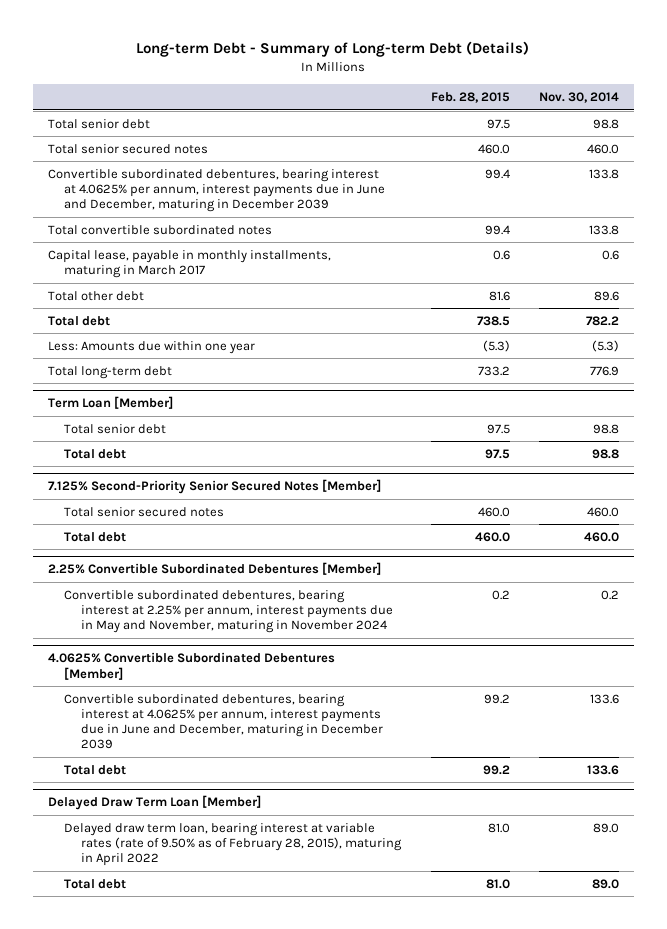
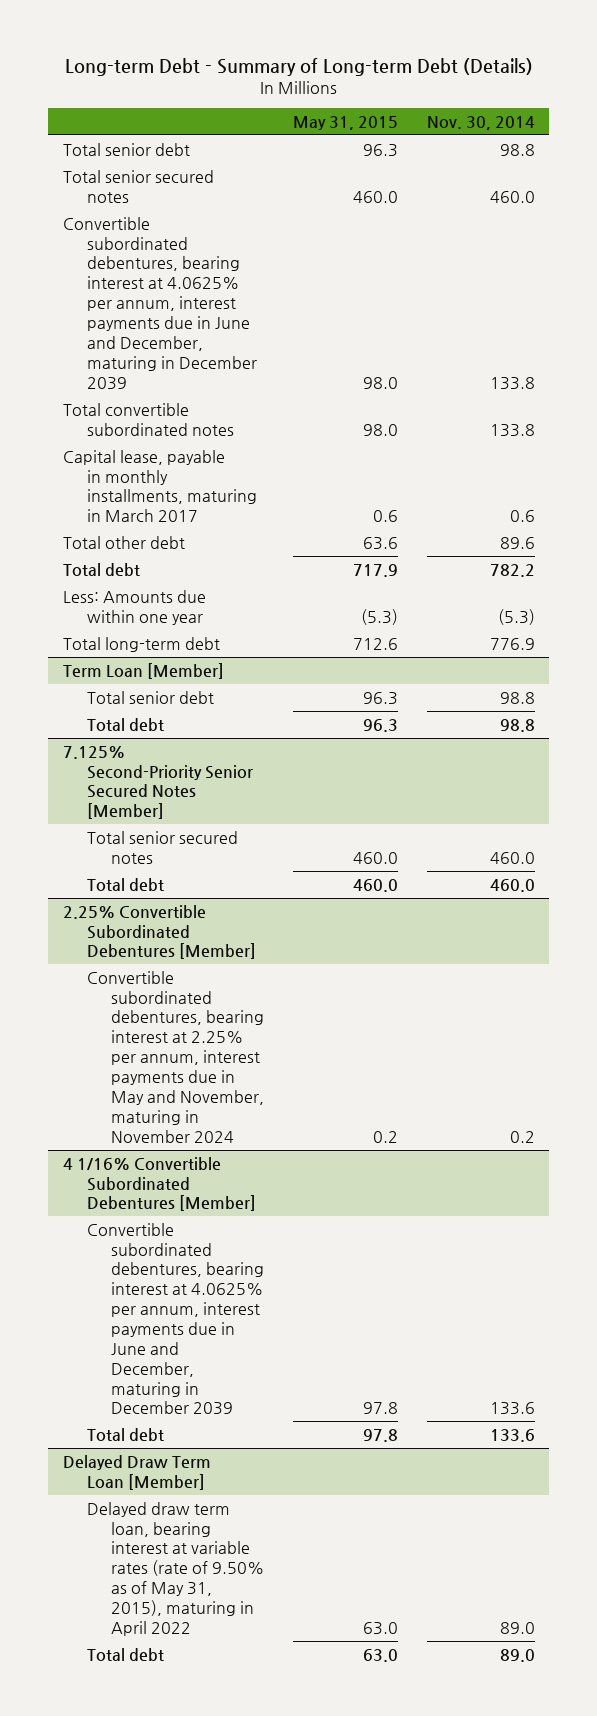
[430,91,510,103] Feb. 28, 2015 -> none
none -> [292,115,398,130] May 31, 2015
[47,652,335,680] 4.0625% Convertible Subordinated Debentures [Member] -> [62,1156,256,1212] 4 1/16% Convertible Subordinated Debentures [Member]
[64,822,403,867] Delayed draw term loan, bearing interest at variable rates (rate of 9.50% as of February 28, 2015), maturing in April 2022 -> [86,1501,264,1636] Delayed draw term loan, bearing interest at variable rates (rate of 9.50% as of May 31, 2015), maturing in April 2022

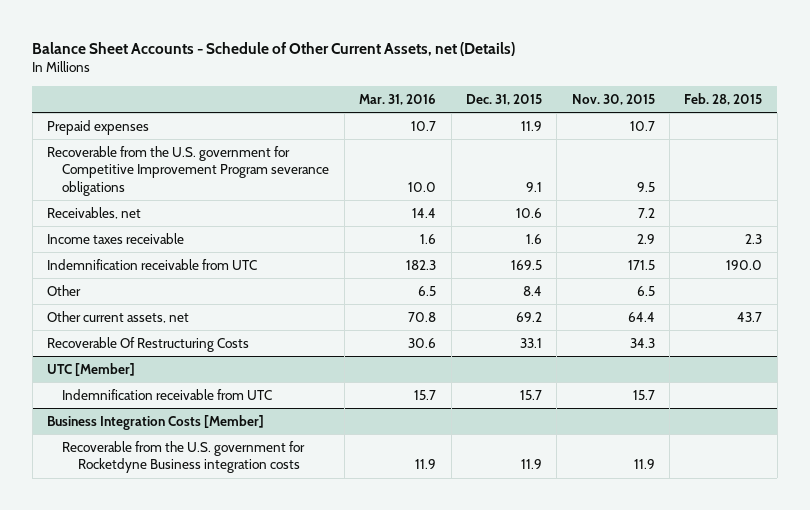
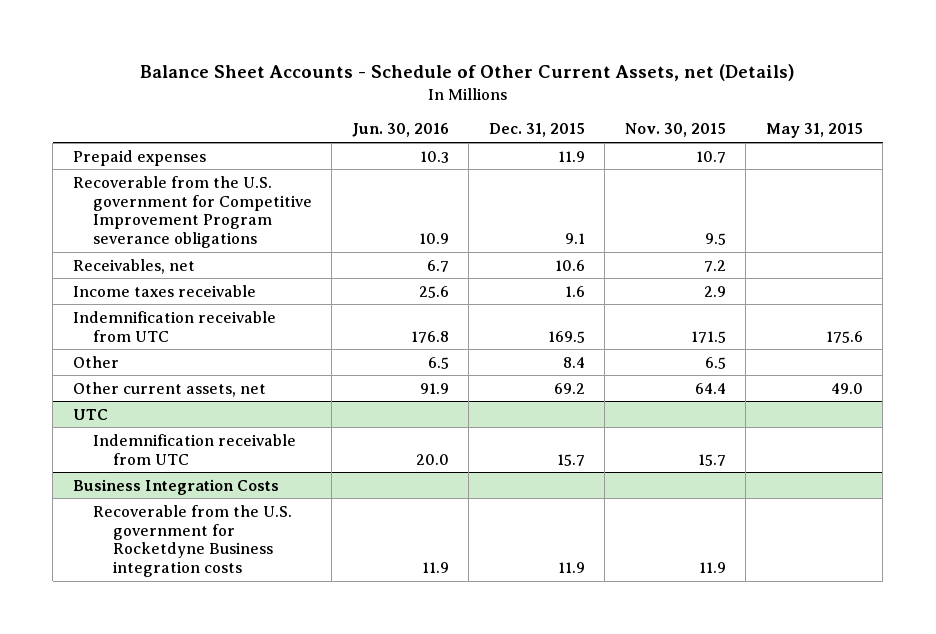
[359,93,437,105] Mar. 31, 2016 -> none
[684,92,763,105] Feb. 28, 2015 -> none
none -> [351,123,449,138] Jun. 30, 2016
none -> [765,123,863,139] May 31, 2015
[47,336,250,352] Recoverable Of Restructuring Costs -> none
[47,362,136,376] UTC [Member] -> [72,408,108,420] UTC
[47,414,265,430] Business Integration Costs [Member] -> [72,478,279,495] Business Integration Costs

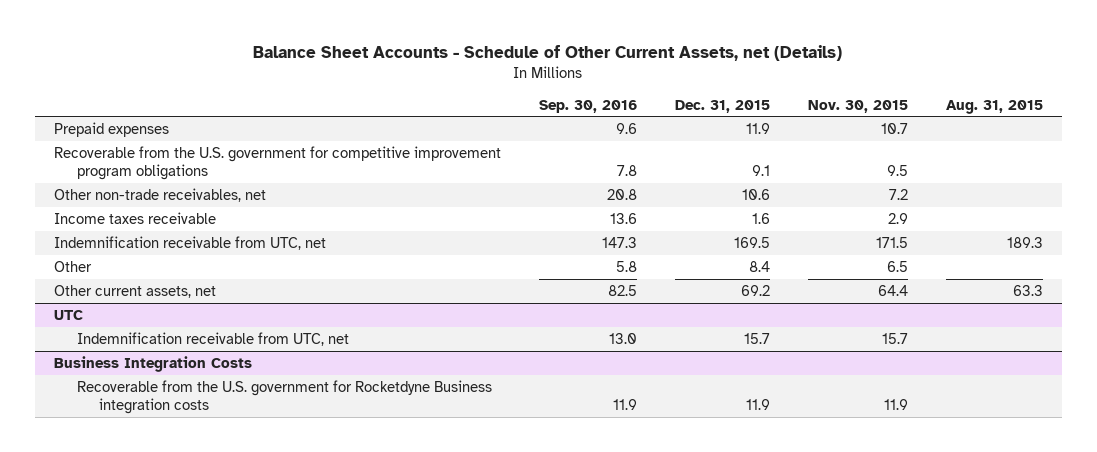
[351,123,449,138] Jun. 30, 2016 -> none
[765,123,863,139] May 31, 2015 -> none
none -> [539,99,638,113] Sep. 30, 2016
none -> [945,99,1043,114] Aug. 31, 2015
[72,175,312,249] Recoverable from the U.S. government for Competitive Improvement Program severance obligations -> [54,145,502,181] Recoverable from the U.S. government for competitive improvement program obligations
[72,258,195,274] Receivables, net -> [54,187,267,202] Other non-trade receivables, net
[72,310,276,342] Indemnification receivable from UTC -> [54,235,327,250] Indemnification receivable from UTC, net
[92,433,296,465] Indemnification receivable from UTC -> [76,331,349,346] Indemnification receivable from UTC, net

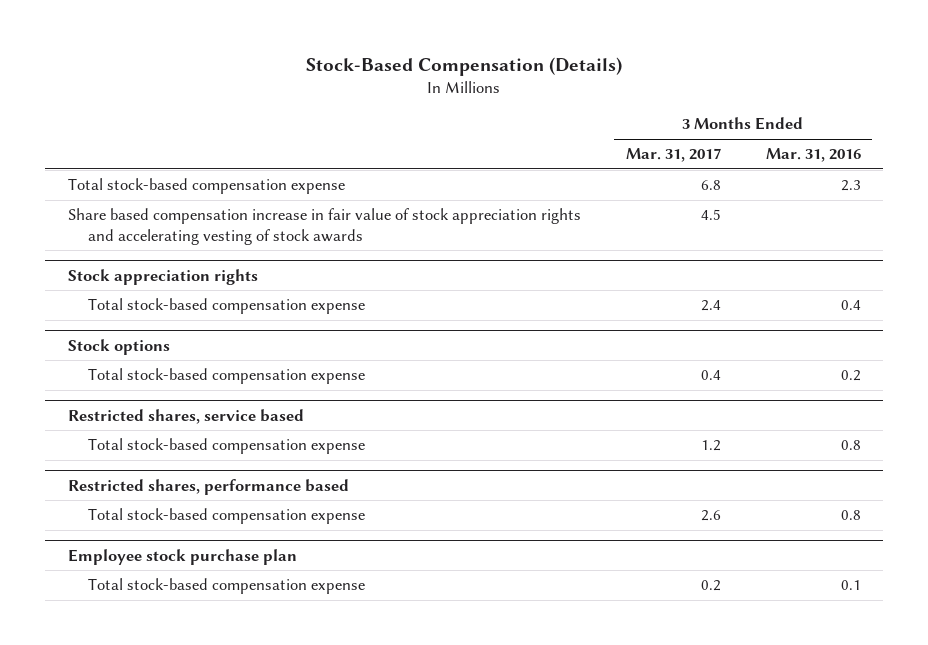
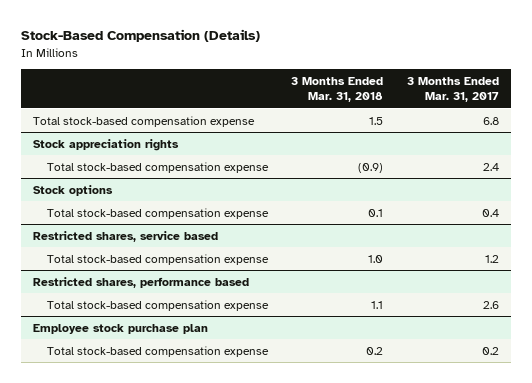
[765,148,861,163] Mar. 31, 2016 -> none
none -> [291,77,384,103] 3 Months Ended Mar. 31, 2018
[67,208,581,245] Share based compensation increase in fair value of stock appreciation rights and accelerating vesting of stock awards -> none

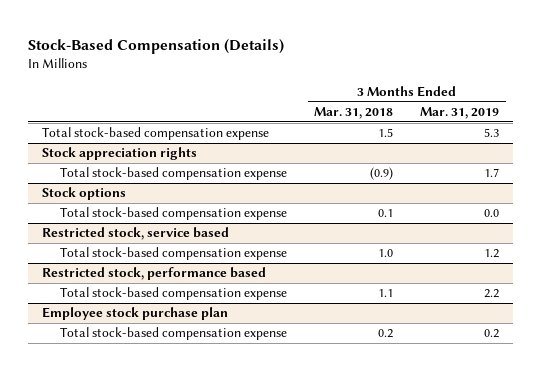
[406,77,499,103] 3 Months Ended Mar. 31, 2017 -> none
none -> [420,107,500,120] Mar. 31, 2019
[33,230,219,242] Restricted shares, service based -> [41,227,229,241] Restricted stock, service based
[33,276,250,288] Restricted shares, performance based -> [41,267,266,281] Restricted stock, performance based

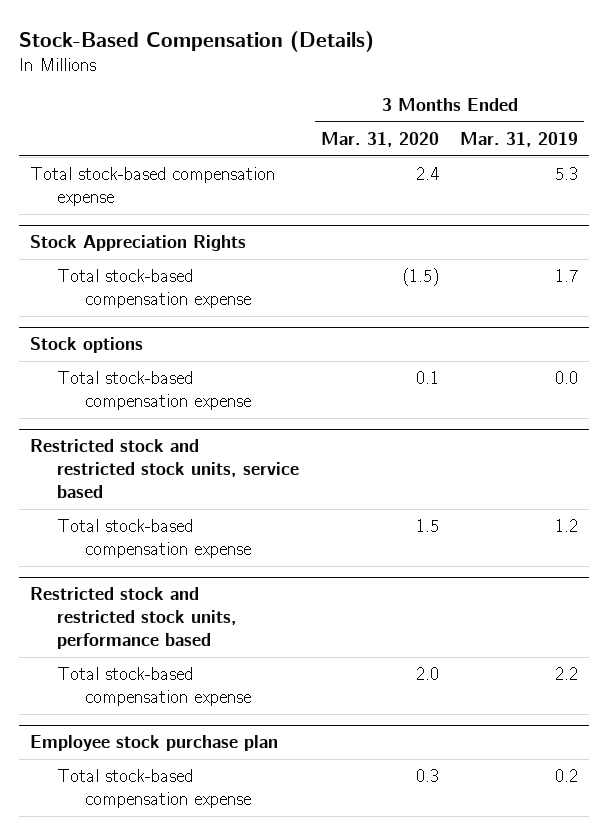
[314,107,394,120] Mar. 31, 2018 -> none
none -> [320,131,439,147] Mar. 31, 2020
[41,147,197,161] Stock appreciation rights -> [29,235,246,252] Stock Appreciation Rights
[41,227,229,241] Restricted stock, service based -> [29,439,300,499] Restricted stock and restricted stock units, service based
[41,267,266,281] Restricted stock, performance based -> [29,587,238,650] Restricted stock and restricted stock units, performance based

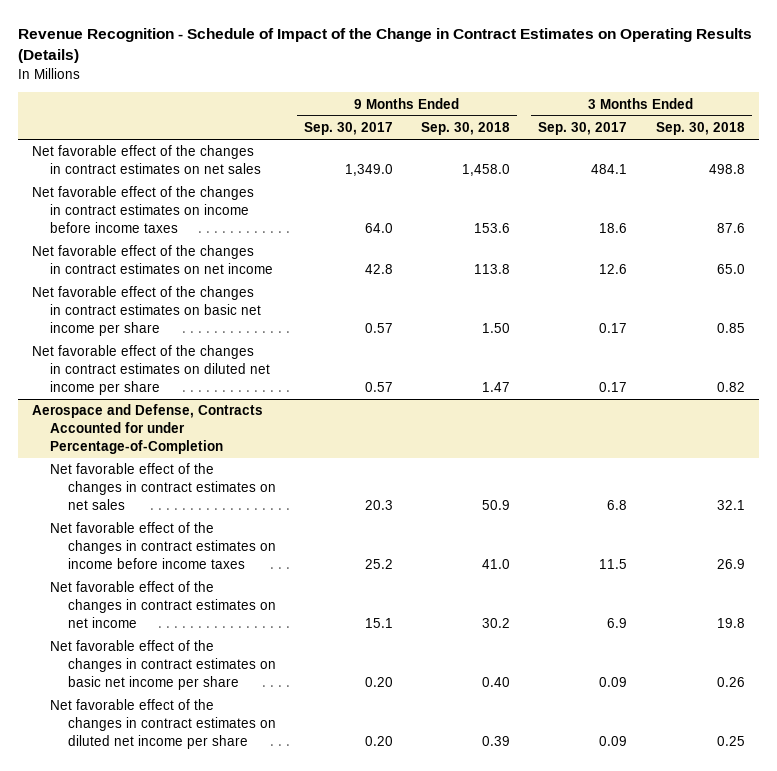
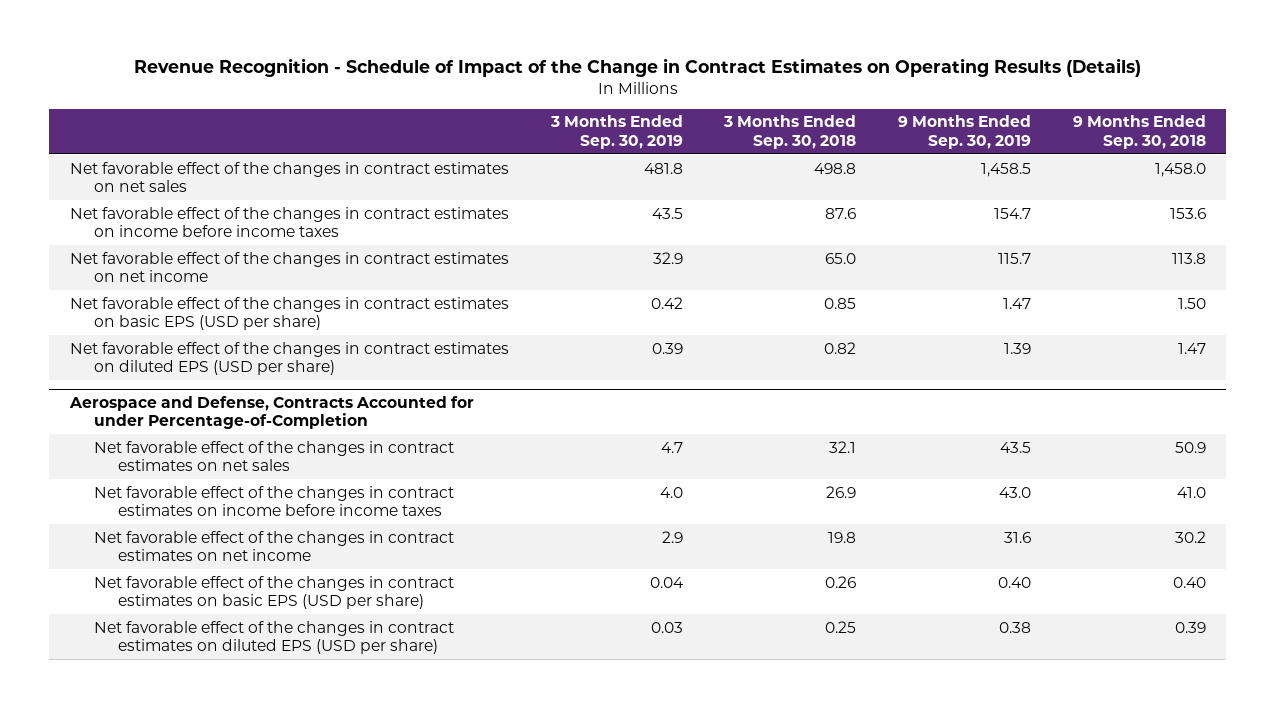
[303,122,393,136] Sep. 30, 2017 -> none
[538,122,628,136] Sep. 30, 2017 -> none
none -> [549,115,683,149] 3 Months Ended Sep. 30, 2019
none -> [897,115,1031,149] 9 Months Ended Sep. 30, 2019
[32,286,261,336] Net favorable effect of the changes in contract estimates on basic net income per share -> [69,296,509,330] Net favorable effect of the changes in contract estimates on basic EPS (USD per share)
[32,345,270,395] Net favorable effect of the changes in contract estimates on diluted net income per share -> [69,341,509,375] Net favorable effect of the changes in contract estimates on diluted EPS (USD per share)
[49,640,276,690] Net favorable effect of the changes in contract estimates on basic net income per share -> [94,575,455,609] Net favorable effect of the changes in contract estimates on basic EPS (USD per share)
[49,699,276,749] Net favorable effect of the changes in contract estimates on diluted net income per share -> [94,620,455,654] Net favorable effect of the changes in contract estimates on diluted EPS (USD per share)

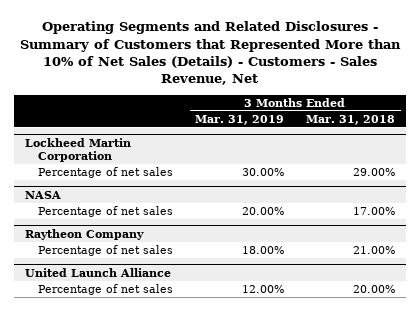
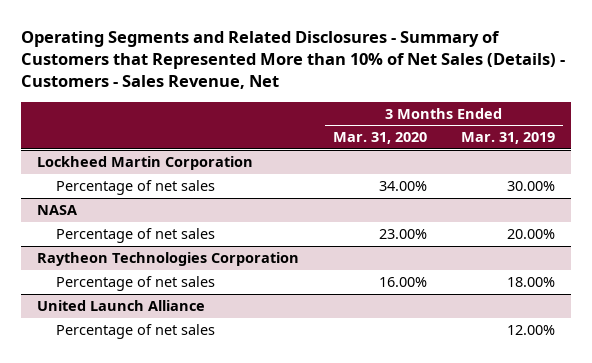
[306,114,396,125] Mar. 31, 2018 -> none
none -> [333,132,428,145] Mar. 31, 2020
[24,228,144,240] Raytheon Company -> [37,251,300,266] Raytheon Technologies Corporation

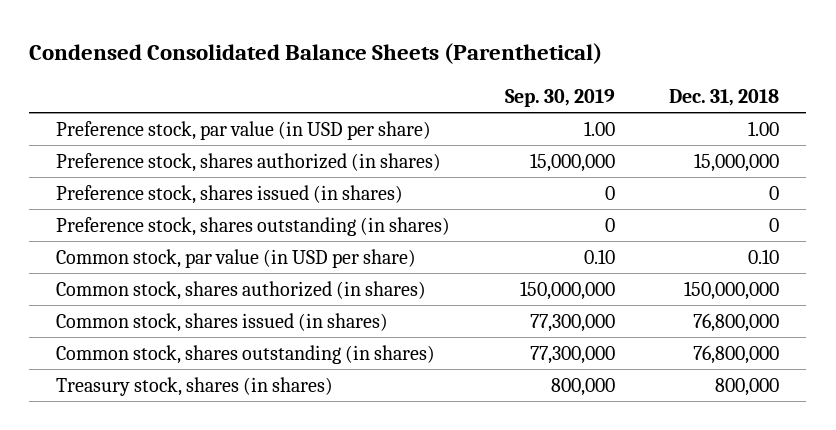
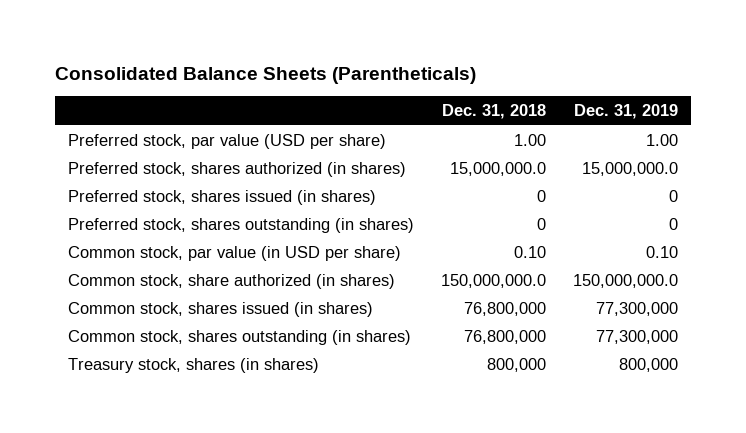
[29,43,603,65] Condensed Consolidated Balance Sheets (Parenthetical) -> [54,67,476,85] Consolidated Balance Sheets (Parentheticals)
[504,89,615,108] Sep. 30, 2019 -> none
none -> [573,104,678,120] Dec. 31, 2019
[56,120,432,140] Preference stock, par value (in USD per share) -> [68,133,387,149] Preferred stock, par value (USD per share)
[56,152,442,172] Preference stock, shares authorized (in shares) -> [68,161,407,177] Preferred stock, shares authorized (in shares)
[694,152,780,172] 15,000,000 -> [449,161,546,176] 15,000,000.0
[56,184,404,204] Preference stock, shares issued (in shares) -> [68,189,377,205] Preferred stock, shares issued (in shares)
[56,216,451,236] Preference stock, shares outstanding (in shares) -> [68,217,415,233] Preferred stock, shares outstanding (in shares)
[56,280,427,300] Common stock, shares authorized (in shares) -> [68,273,396,289] Common stock, share authorized (in shares)
[684,280,780,300] 150,000,000 -> [440,273,546,288] 150,000,000.0

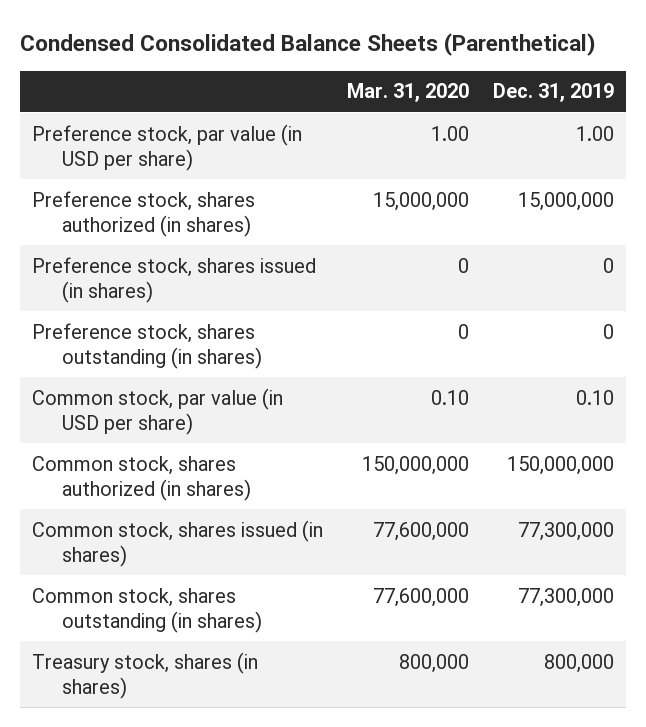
[54,67,476,85] Consolidated Balance Sheets (Parentheticals) -> [20,32,597,56] Condensed Consolidated Balance Sheets (Parenthetical)
[441,104,546,120] Dec. 31, 2018 -> none
none -> [347,83,470,103] Mar. 31, 2020
[68,133,387,149] Preferred stock, par value (USD per share) -> [32,123,303,171] Preference stock, par value (in USD per share)
[68,161,407,177] Preferred stock, shares authorized (in shares) -> [32,190,256,237] Preference stock, shares authorized (in shares)
[581,161,678,176] 15,000,000.0 -> [517,191,614,211] 15,000,000
[68,189,377,205] Preferred stock, shares issued (in shares) -> [32,256,317,303] Preference stock, shares issued (in shares)
[68,217,415,233] Preferred stock, shares outstanding (in shares) -> [32,322,262,369] Preference stock, shares outstanding (in shares)
[68,273,396,289] Common stock, share authorized (in shares) -> [32,455,251,501] Common stock, shares authorized (in shares)
[572,273,678,288] 150,000,000.0 -> [506,455,614,475] 150,000,000

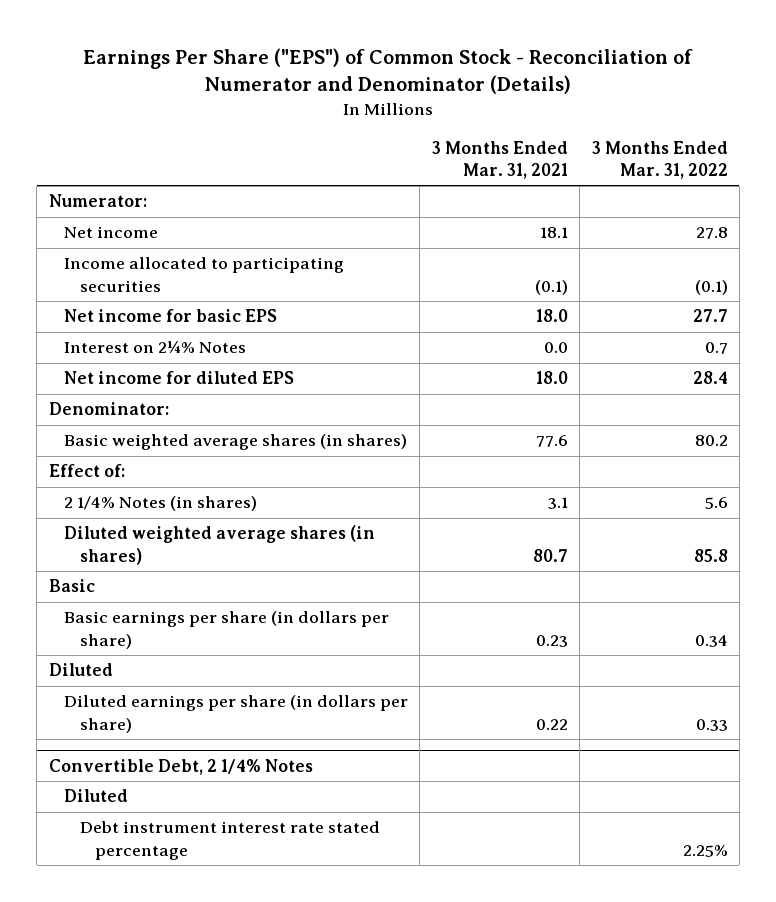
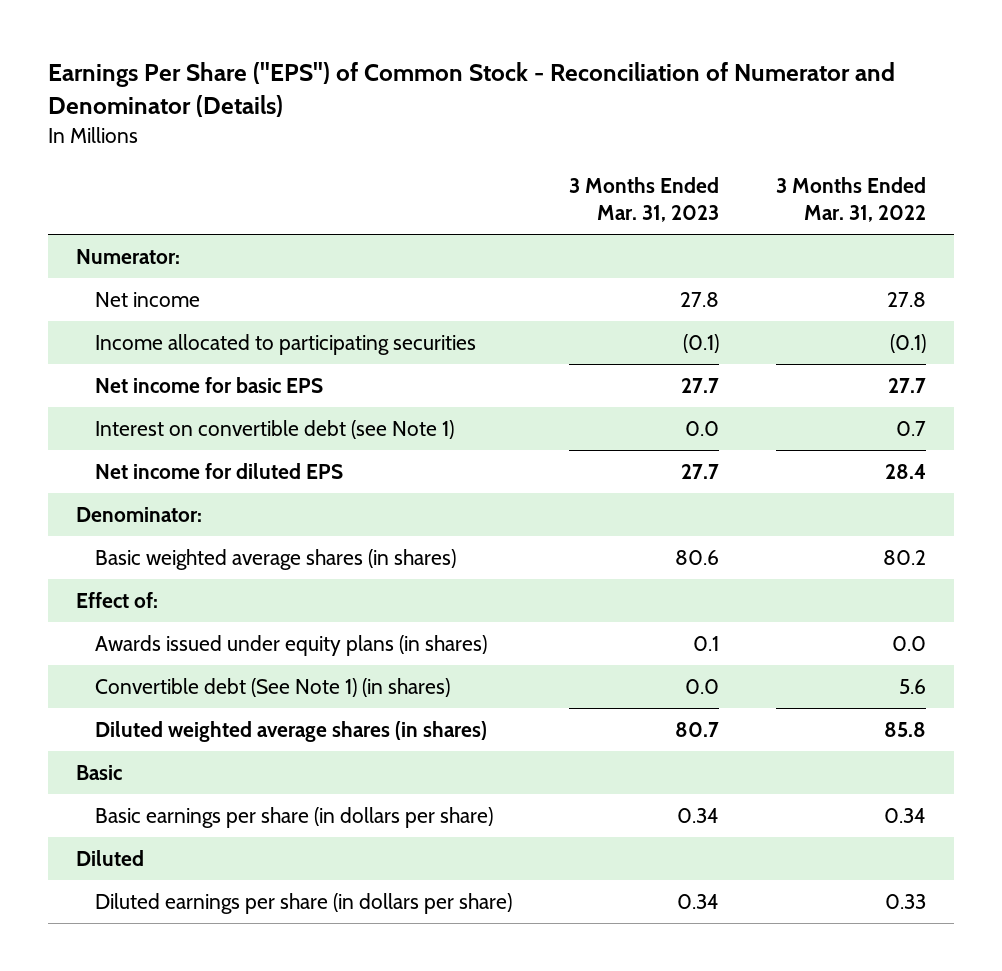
[431,140,568,179] 3 Months Ended Mar. 31, 2021 -> none
none -> [569,177,720,223] 3 Months Ended Mar. 31, 2023
[64,341,247,354] Interest on 2¼% Notes -> [95,420,455,440] Interest on convertible debt (see Note 1)
none -> [95,635,488,657] Awards issued under equity plans (in shares)
[64,496,258,512] 2 1/4% Notes (in shares) -> [95,678,451,698] Convertible debt (See Note 1) (in shares)
[48,758,313,775] Convertible Debt, 2 1/4% Notes -> none
[64,789,129,803] Diluted -> none
[79,821,380,860] Debt instrument interest rate stated percentage -> none

